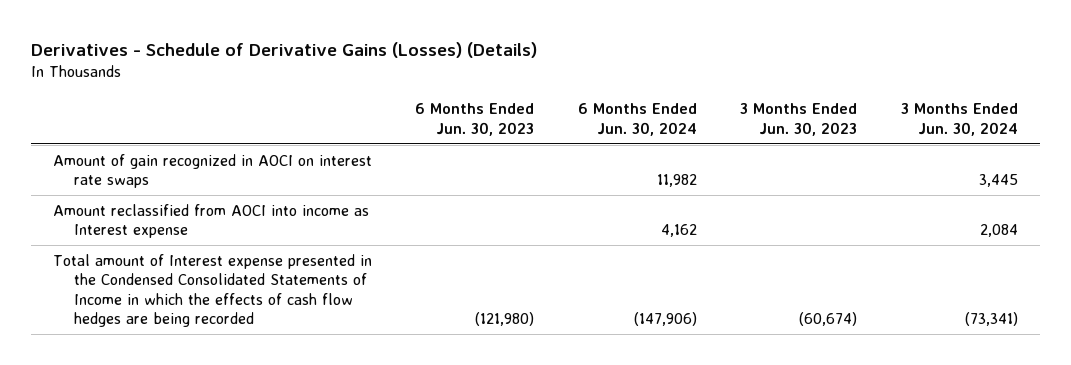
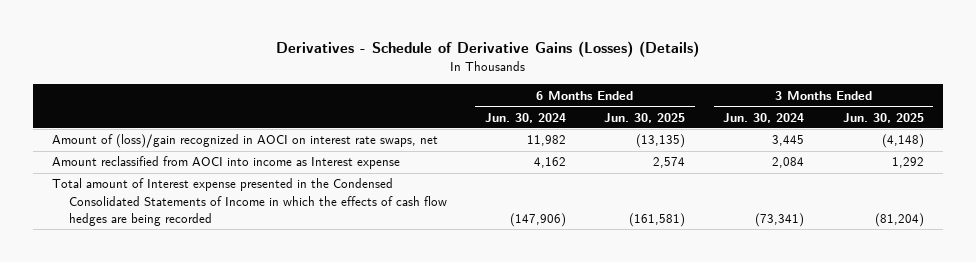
[415,103,535,136] 6 Months Ended Jun. 30, 2023 -> none
[740,103,858,136] 3 Months Ended Jun. 30, 2023 -> none
none -> [604,112,686,123] Jun. 30, 2025
none -> [842,112,924,123] Jun. 30, 2025
[52,153,372,189] Amount of gain recognized in AOCI on interest rate swaps -> [52,134,439,149] Amount of (loss)/gain recognized in AOCI on interest rate swaps, net

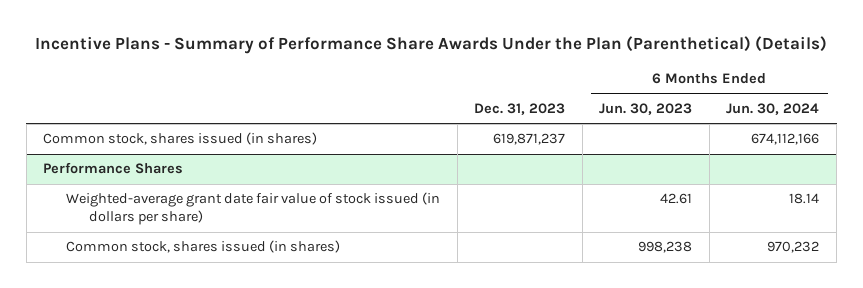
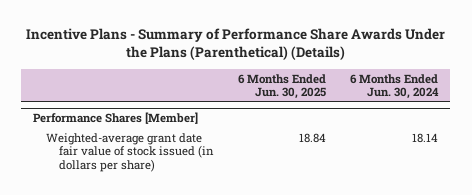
[35,36,828,55] Incentive Plans - Summary of Performance Share Awards Under the Plan (Parenthetical) (Details) -> [25,28,445,61] Incentive Plans - Summary of Performance Share Awards Under the Plans (Parenthetical) (Details)
[474,102,566,115] Dec. 31, 2023 -> none
[599,102,693,115] Jun. 30, 2023 -> none
none -> [238,73,327,100] 6 Months Ended Jun. 30, 2025
[43,132,318,146] Common stock, shares issued (in shares) -> none
[43,162,184,175] Performance Shares -> [33,112,199,125] Performance Shares [Member]
[66,240,341,254] Common stock, shares issued (in shares) -> none

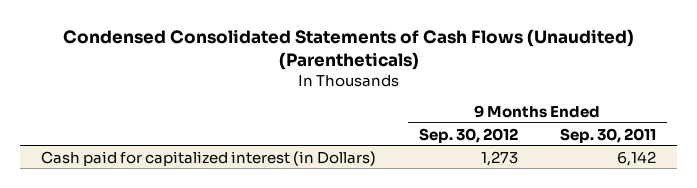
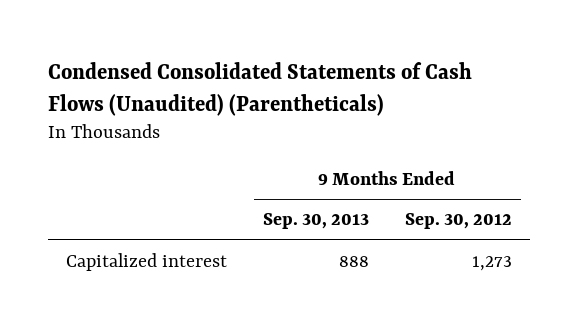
[560,127,657,143] Sep. 30, 2011 -> none
none -> [262,213,369,230] Sep. 30, 2013
[41,150,377,166] Cash paid for capitalized interest (in Dollars) -> [65,253,227,272] Capitalized interest

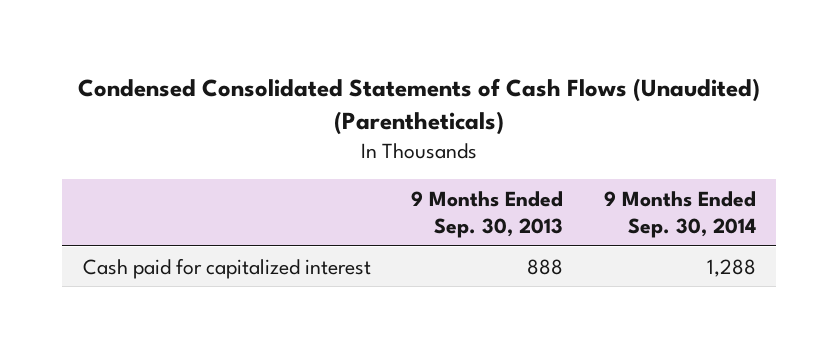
[404,213,512,230] Sep. 30, 2012 -> none
none -> [604,190,757,239] 9 Months Ended Sep. 30, 2014
[65,253,227,272] Capitalized interest -> [82,257,371,279] Cash paid for capitalized interest

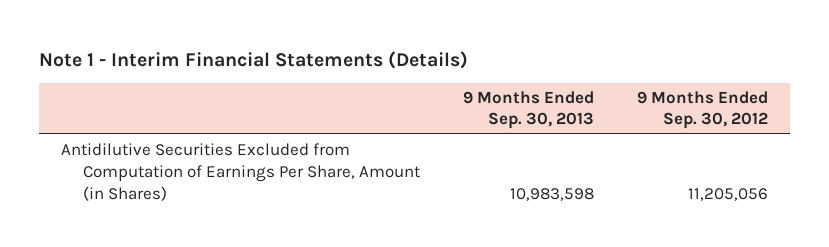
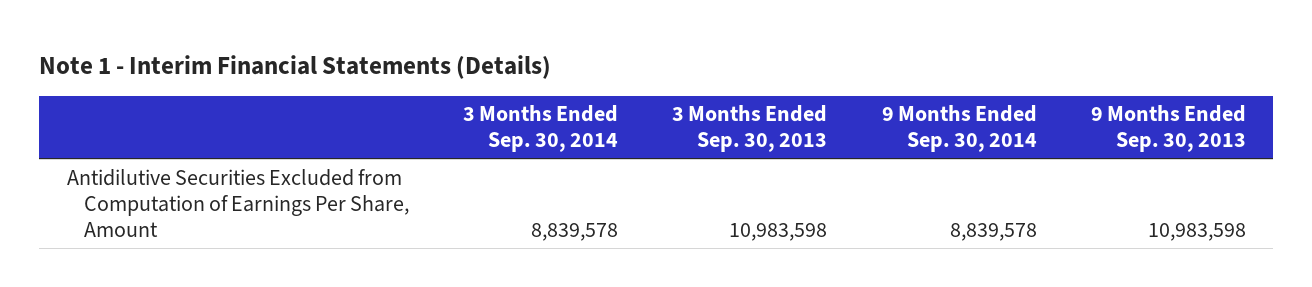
[637,90,769,130] 9 Months Ended Sep. 30, 2012 -> none
none -> [463,105,619,153] 3 Months Ended Sep. 30, 2014
none -> [672,105,828,153] 3 Months Ended Sep. 30, 2013
none -> [881,105,1037,153] 9 Months Ended Sep. 30, 2014
[60,142,420,201] Antidilutive Securities Excluded from Computation of Earnings Per Share, Amount (in Shares) -> [66,168,410,238] Antidilutive Securities Excluded from Computation of Earnings Per Share, Amount

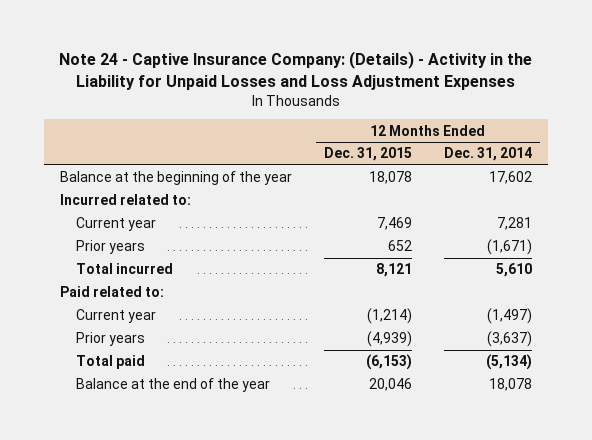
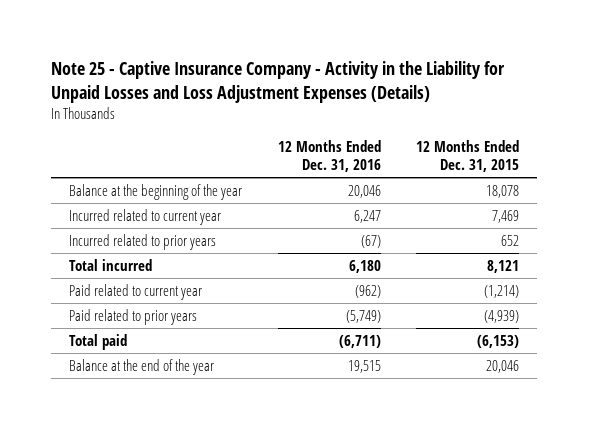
[59,51,533,90] Note 24 - Captive Insurance Company: (Details) - Activity in the Liability for Unpaid Losses and Loss Adjustment Expenses -> [51,61,506,103] Note 25 - Captive Insurance Company - Activity in the Liability for Unpaid Losses and Loss Adjustment Expenses (Details)
[444,147,533,162] Dec. 31, 2014 -> none
none -> [277,140,381,173] 12 Months Ended Dec. 31, 2016
[59,194,191,206] Incurred related to: -> none
[76,217,157,232] Current year -> [69,208,222,225] Incurred related to current year
[76,240,146,255] Prior years -> [69,233,217,250] Incurred related to prior years
[59,286,164,298] Paid related to: -> none
[76,309,157,324] Current year -> [69,283,203,300] Paid related to current year
[76,332,146,347] Prior years -> [69,308,198,325] Paid related to prior years

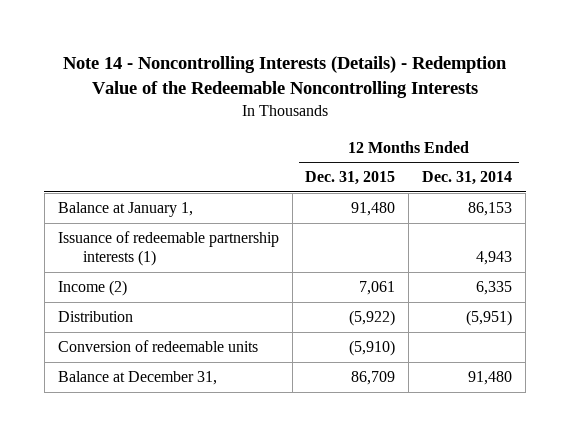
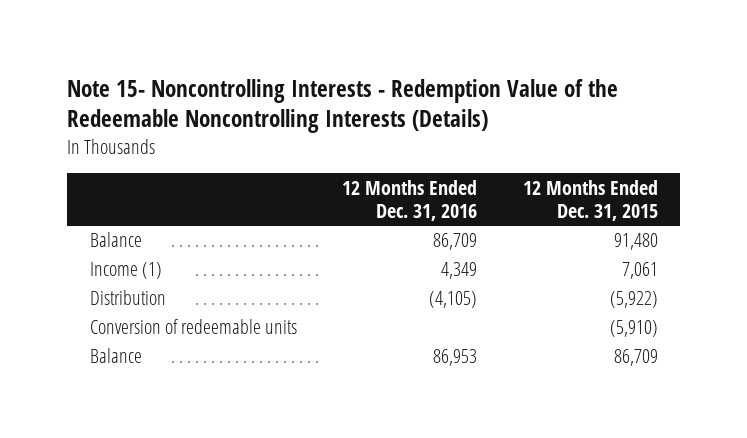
[62,56,507,99] Note 14 - Noncontrolling Interests (Details) - Redemption Value of the Redeemable Noncontrolling Interests -> [66,79,618,134] Note 15- Noncontrolling Interests - Redemption Value of the Redeemable Noncontrolling Interests (Details)
[422,171,513,186] Dec. 31, 2014 -> none
none -> [342,179,478,221] 12 Months Ended Dec. 31, 2016
[57,231,279,267] Issuance of redeemable partnership interests (1) -> none
[57,202,193,218] Balance at January 1, -> [89,232,142,248] Balance
[57,280,127,297] Income (2) -> [89,262,162,280] Income (1)
[57,371,217,386] Balance at December 31, -> [89,348,142,364] Balance

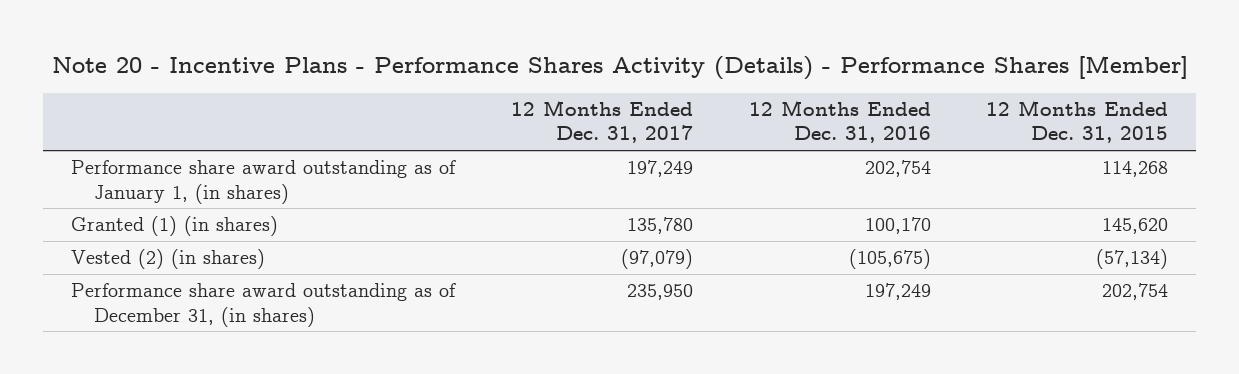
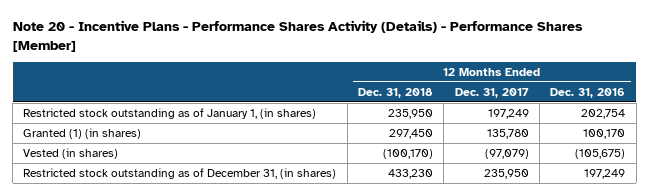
[986,99,1169,144] 12 Months Ended Dec. 31, 2015 -> none
none -> [357,87,433,98] Dec. 31, 2018
[70,160,456,204] Performance share award outstanding as of January 1, (in shares) -> [23,107,317,119] Restricted stock outstanding as of January 1, (in shares)
[70,249,265,270] Vested (2) (in shares) -> [23,147,119,159] Vested (in shares)
[70,283,456,327] Performance share award outstanding as of December 31, (in shares) -> [23,167,337,179] Restricted stock outstanding as of December 31, (in shares)

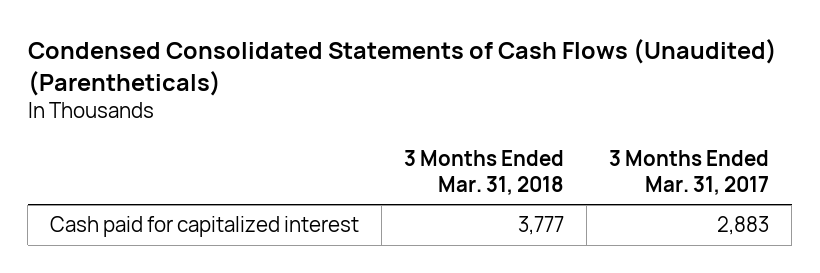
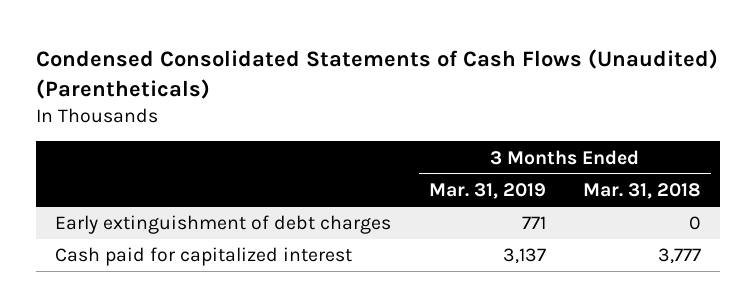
[609,150,770,195] 3 Months Ended Mar. 31, 2017 -> none
none -> [428,183,546,200] Mar. 31, 2019
none -> [54,215,391,235] Early extinguishment of debt charges

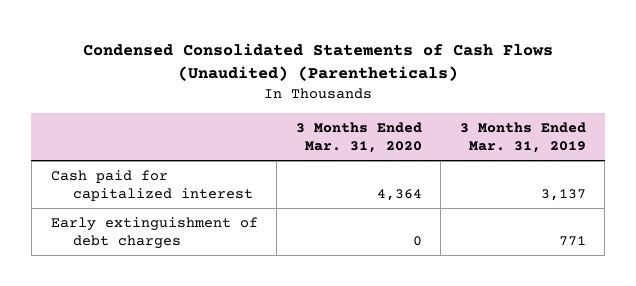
[583,183,702,200] Mar. 31, 2018 -> none
none -> [295,122,422,153] 3 Months Ended Mar. 31, 2020
[54,215,391,235] Early extinguishment of debt charges -> [50,217,258,249] Early extinguishment of debt charges

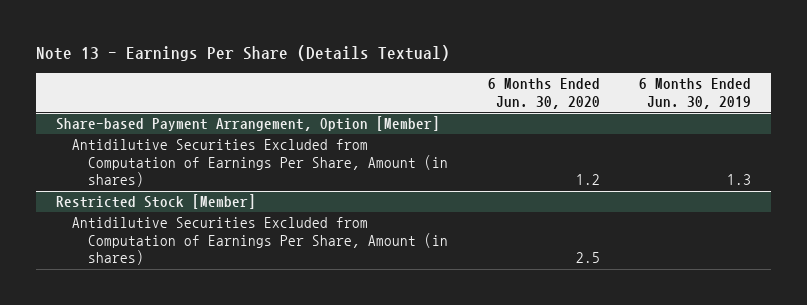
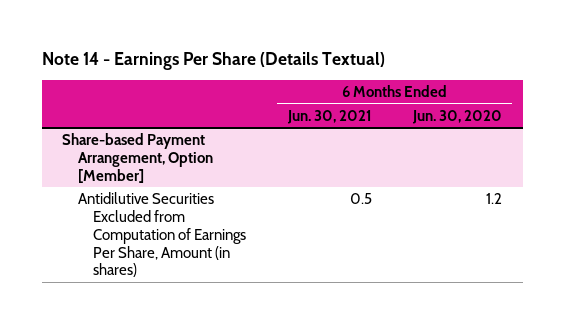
[35,45,450,62] Note 13 - Earnings Per Share (Details Textual) -> [41,52,385,71] Note 14 - Earnings Per Share (Details Textual)
[639,78,752,109] 6 Months Ended Jun. 30, 2019 -> none
none -> [286,109,372,124] Jun. 30, 2021
[55,194,256,210] Restricted Stock [Member] -> none
[71,217,449,266] Antidilutive Securities Excluded from Computation of Earnings Per Share, Amount (in shares) -> none

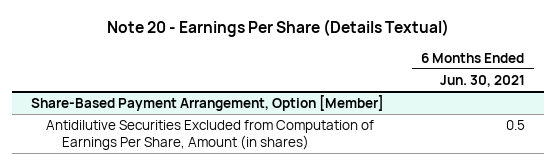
[41,52,385,71] Note 14 - Earnings Per Share (Details Textual) -> [106,19,449,38] Note 20 - Earnings Per Share (Details Textual)
[412,109,503,124] Jun. 30, 2020 -> none
[62,133,213,183] Share-based Payment Arrangement, Option [Member] -> [30,95,384,112] Share-Based Payment Arrangement, Option [Member]

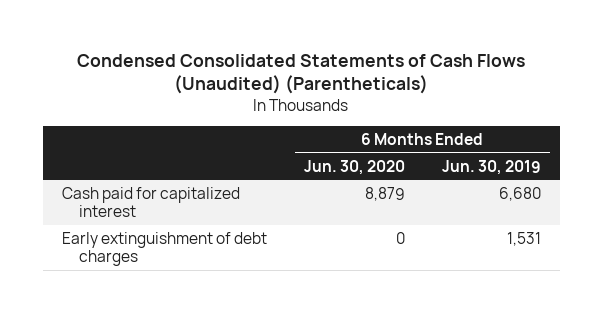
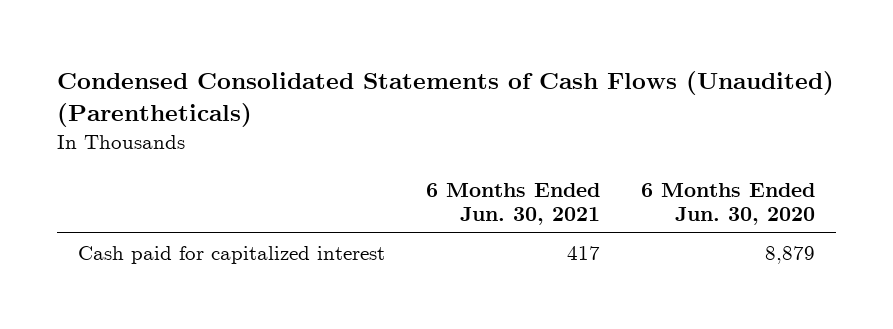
[442,159,542,175] Jun. 30, 2019 -> none
none -> [425,182,600,225] 6 Months Ended Jun. 30, 2021
[61,231,267,267] Early extinguishment of debt charges -> none

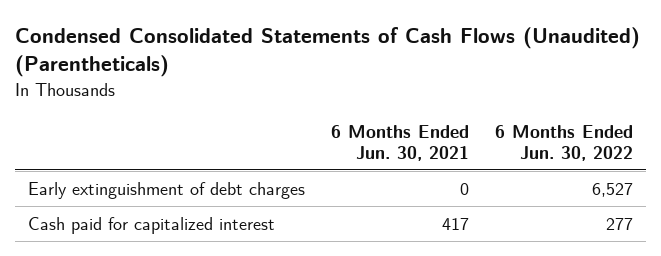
[641,182,816,225] 6 Months Ended Jun. 30, 2020 -> none
none -> [494,124,633,161] 6 Months Ended Jun. 30, 2022
none -> [27,181,305,199] Early extinguishment of debt charges

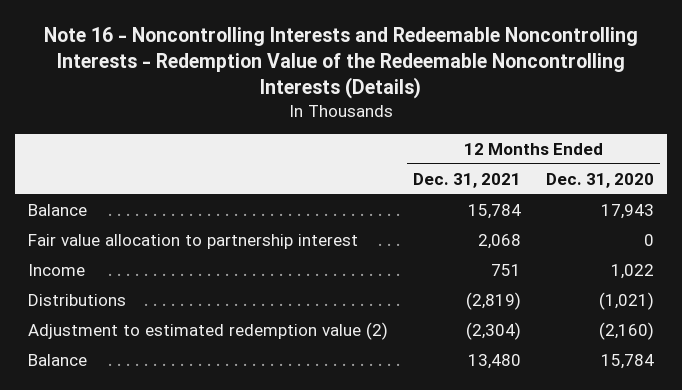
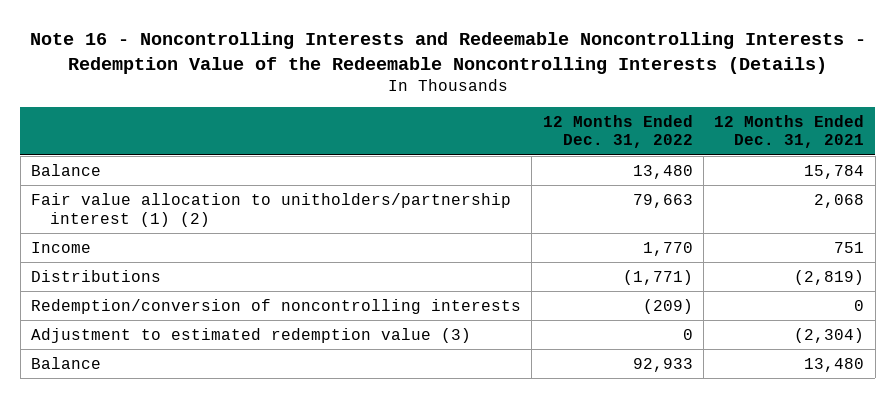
[546,172,655,188] Dec. 31, 2020 -> none
none -> [542,114,693,149] 12 Months Ended Dec. 31, 2022
[27,234,358,250] Fair value allocation to partnership interest -> [31,192,512,227] Fair value allocation to unitholders/partnership interest (1) (2)
none -> [31,298,522,314] Redemption/conversion of noncontrolling interests
[27,322,388,341] Adjustment to estimated redemption value (2) -> [31,327,472,343] Adjustment to estimated redemption value (3)

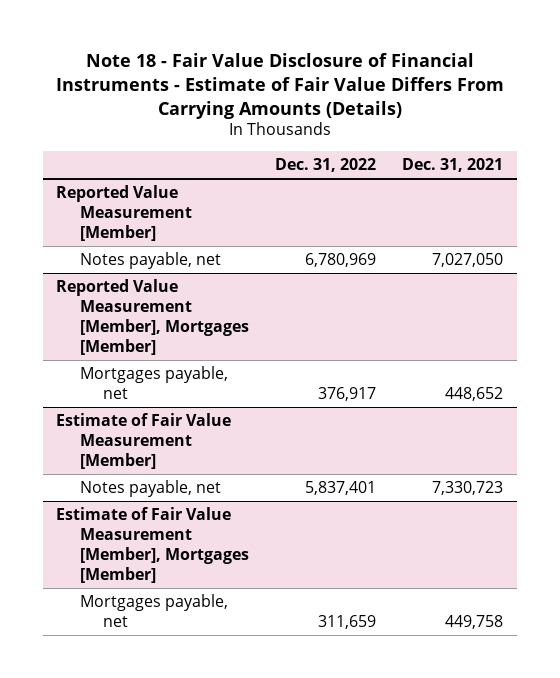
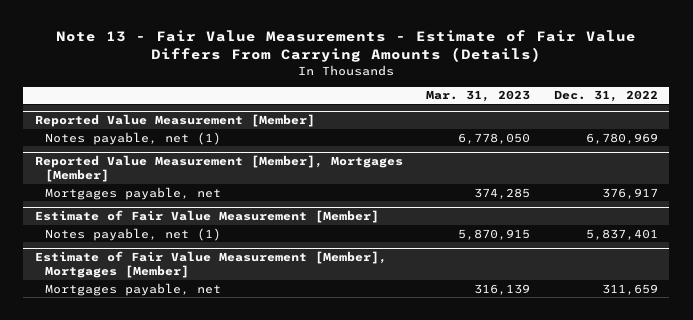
[55,52,504,119] Note 18 - Fair Value Disclosure of Financial Instruments - Estimate of Fair Value Differs From Carrying Amounts (Details) -> [56,30,637,63] Note 13 - Fair Value Measurements - Estimate of Fair Value Differs From Carrying Amounts (Details)
[402,157,504,172] Dec. 31, 2021 -> none
none -> [426,90,531,103] Mar. 31, 2023
[79,252,221,270] Notes payable, net -> [44,131,221,145] Notes payable, net (1)
[79,480,221,498] Notes payable, net -> [44,227,221,241] Notes payable, net (1)

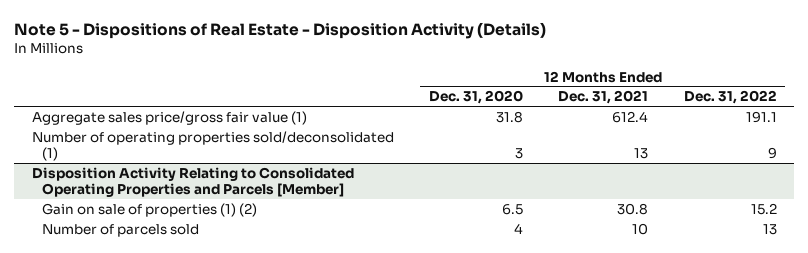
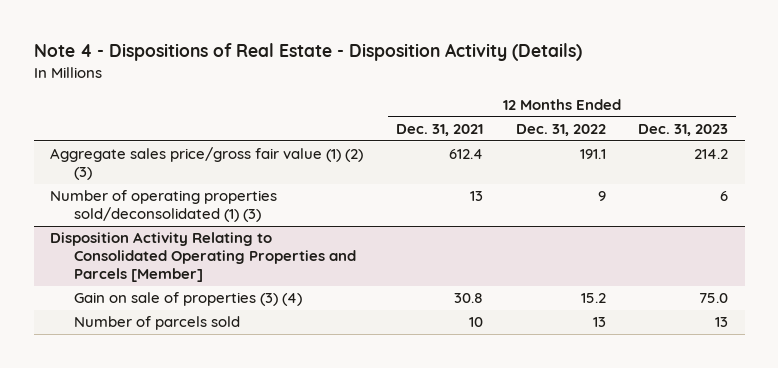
[14,22,547,40] Note 5 - Dispositions of Real Estate - Disposition Activity (Details) -> [33,43,582,62] Note 4 - Dispositions of Real Estate - Disposition Activity (Details)
[429,90,524,105] Dec. 31, 2020 -> none
none -> [638,124,729,137] Dec. 31, 2023
[31,110,307,125] Aggregate sales price/gross fair value (1) -> [50,147,364,181] Aggregate sales price/gross fair value (1) (2) (3)
[31,130,394,161] Number of operating properties sold/deconsolidated (1) -> [50,190,278,223] Number of operating properties sold/deconsolidated (1) (3)
[41,202,257,217] Gain on sale of properties (1) (2) -> [74,292,303,307] Gain on sale of properties (3) (4)

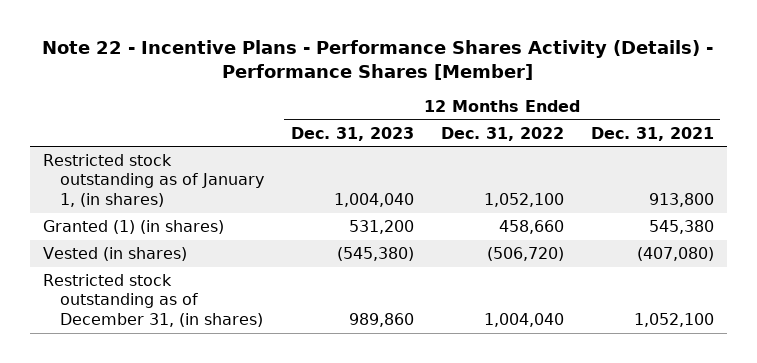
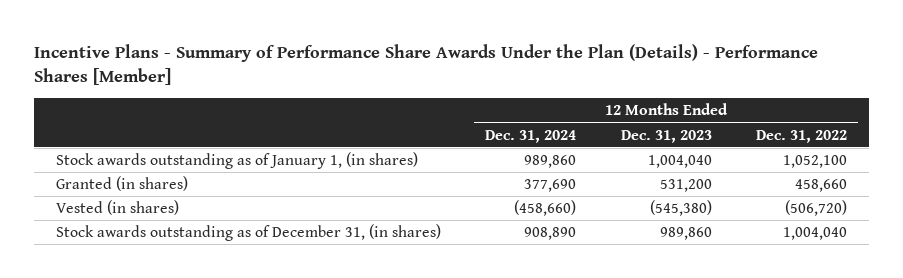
[42,39,714,80] Note 22 - Incentive Plans - Performance Shares Activity (Details) - Performance Shares [Member] -> [33,43,818,86] Incentive Plans - Summary of Performance Share Awards Under the Plan (Details) - Performance Shares [Member]
[590,126,714,141] Dec. 31, 2021 -> none
none -> [485,129,577,143] Dec. 31, 2024
[43,153,265,207] Restricted stock outstanding as of January 1, (in shares) -> [55,152,418,170] Stock awards outstanding as of January 1, (in shares)
[43,219,225,234] Granted (1) (in shares) -> [55,176,188,192] Granted (in shares)
[43,273,264,327] Restricted stock outstanding as of December 31, (in shares) -> [55,224,441,242] Stock awards outstanding as of December 31, (in shares)

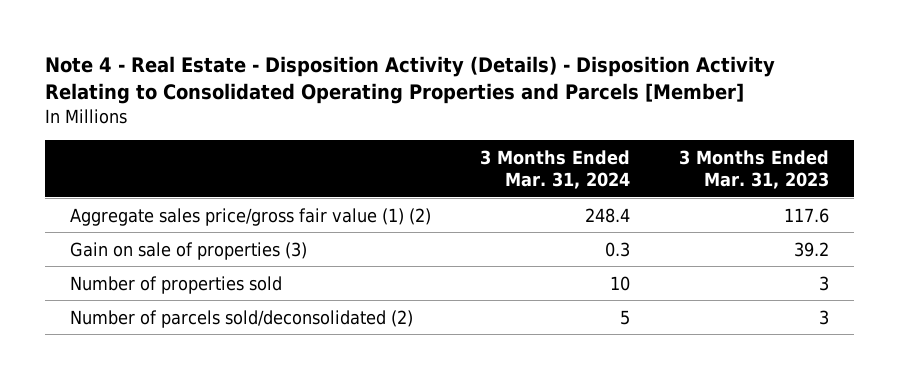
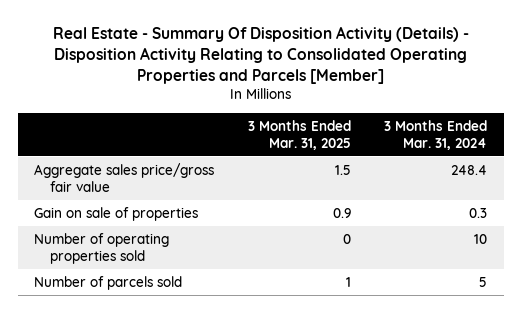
[44,56,775,105] Note 4 - Real Estate - Disposition Activity (Details) - Disposition Activity Relating to Consolidated Operating Properties and Parcels [Member] -> [52,25,469,84] Real Estate - Summary Of Disposition Activity (Details) - Disposition Activity Relating to Consolidated Operating Properties and Parcels [Member]
[679,149,830,189] 3 Months Ended Mar. 31, 2023 -> none
none -> [247,119,351,150] 3 Months Ended Mar. 31, 2025
[69,207,431,226] Aggregate sales price/gross fair value (1) (2) -> [34,162,215,192] Aggregate sales price/gross fair value
[69,241,307,260] Gain on sale of properties (3) -> [34,206,199,221] Gain on sale of properties
[69,275,282,294] Number of properties sold -> [34,232,170,264] Number of operating properties sold
[69,309,413,328] Number of parcels sold/deconsolidated (2) -> [34,275,183,290] Number of parcels sold

